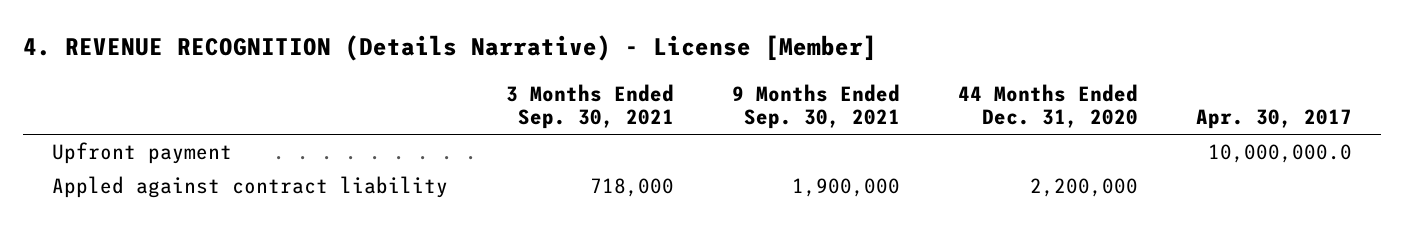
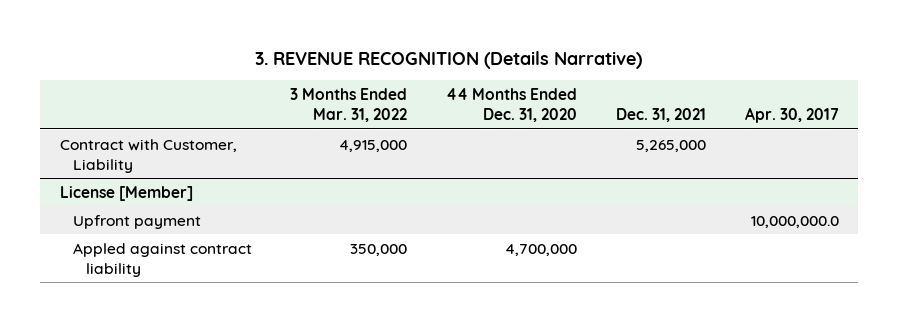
[23,35,878,62] 4. REVENUE RECOGNITION (Details Narrative) - License [Member] -> [255,50,643,69] 3. REVENUE RECOGNITION (Details Narrative)
[506,83,675,130] 3 Months Ended Sep. 30, 2021 -> none
[732,83,901,130] 9 Months Ended Sep. 30, 2021 -> none
none -> [290,87,408,123] 3 Months Ended Mar. 31, 2022
none -> [615,108,706,123] Dec. 31, 2021
[52,142,233,165] Upfront payment -> none
[52,176,449,199] Appled against contract liability -> none
none -> [59,138,237,173] Contract with Customer, Liability
none -> [59,185,193,201] License [Member]
none -> [72,214,201,229] Upfront payment
none -> [72,242,252,277] Appled against contract liability

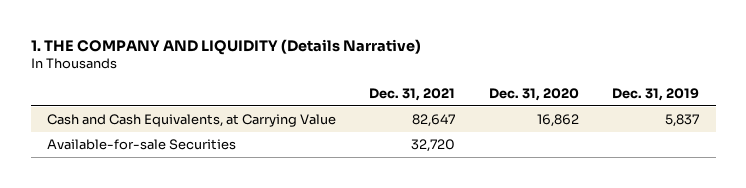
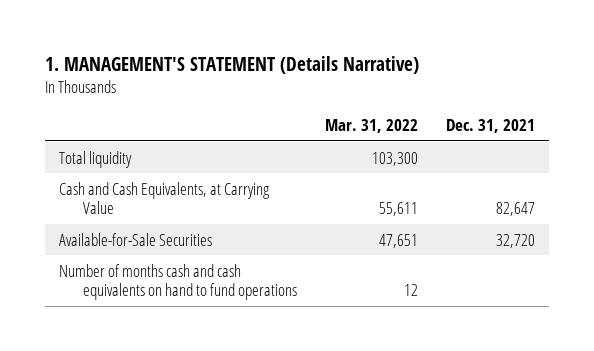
[30,38,421,55] 1. THE COMPANY AND LIQUIDITY (Details Narrative) -> [44,55,419,74] 1. MANAGEMENT'S STATEMENT (Details Narrative)
[488,87,579,101] Dec. 31, 2020 -> none
[611,87,699,101] Dec. 31, 2019 -> none
none -> [324,119,418,134] Mar. 31, 2022
none -> [59,150,133,168] Total liquidity
[47,139,237,151] Available-for-sale Securities -> [59,232,213,246] Available-for-Sale Securities
none -> [59,263,297,300] Number of months cash and cash equivalents on hand to fund operations

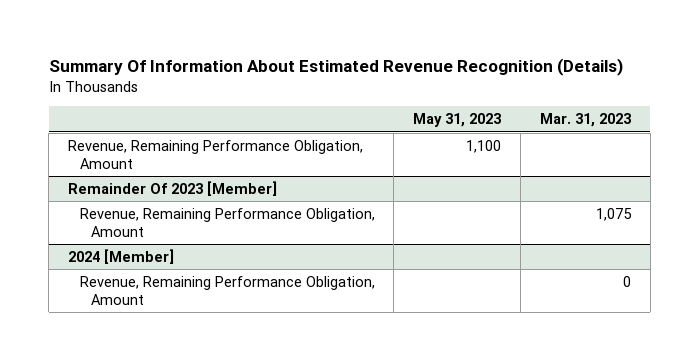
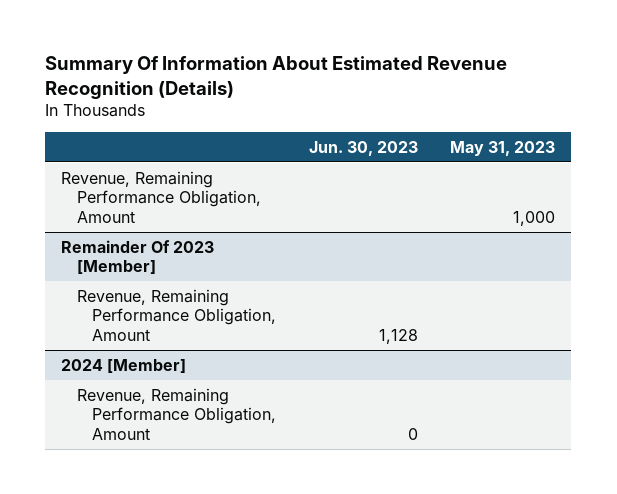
[539,113,631,128] Mar. 31, 2023 -> none
none -> [308,140,418,156] Jun. 30, 2023
[466,139,502,153] 1,100 -> [513,210,556,226] 1,000

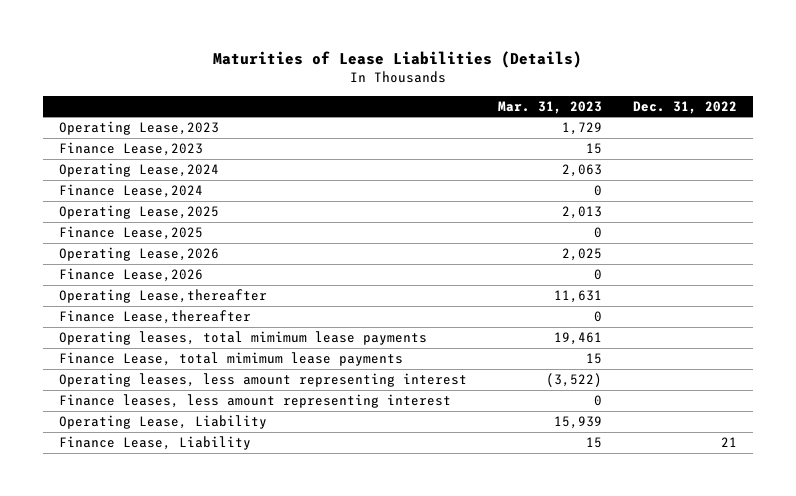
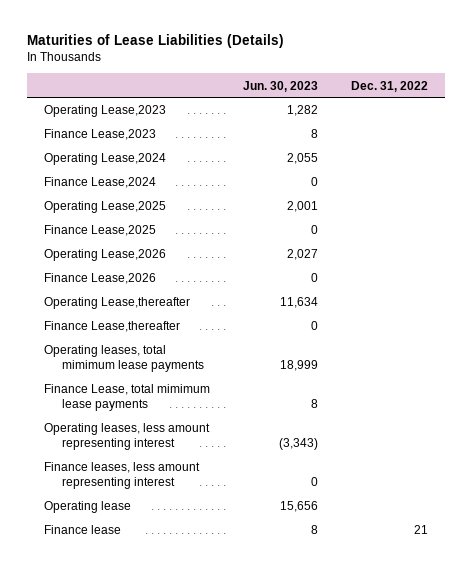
[498,100,603,114] Mar. 31, 2023 -> none
none -> [243,80,319,92] Jun. 30, 2023
[58,415,267,430] Operating Lease, Liability -> [43,501,131,514] Operating lease
[58,436,251,451] Finance Lease, Liability -> [43,525,121,535] Finance lease

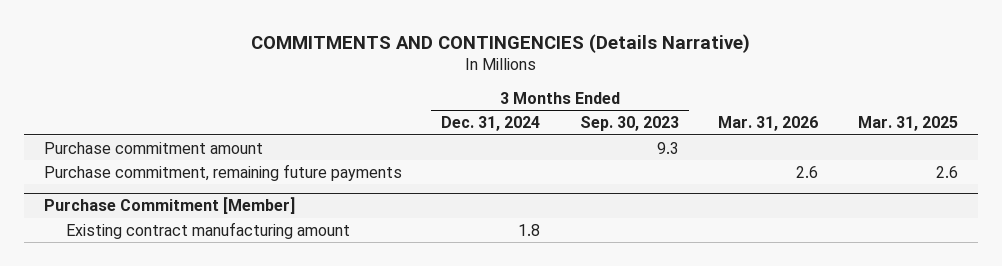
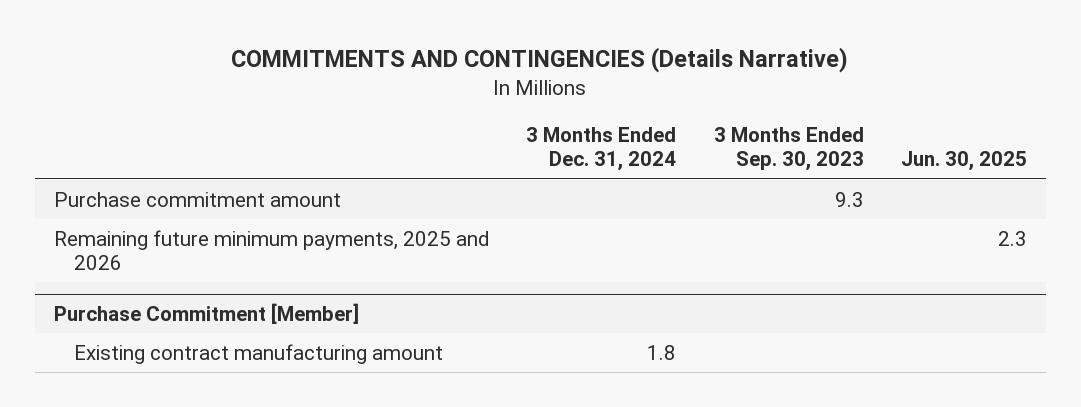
[718,116,819,132] Mar. 31, 2026 -> none
[858,116,959,132] Mar. 31, 2025 -> none
none -> [901,151,1028,172] Jun. 30, 2025
[43,163,402,181] Purchase commitment, remaining future payments -> [53,229,489,271] Remaining future minimum payments, 2025 and 2026

